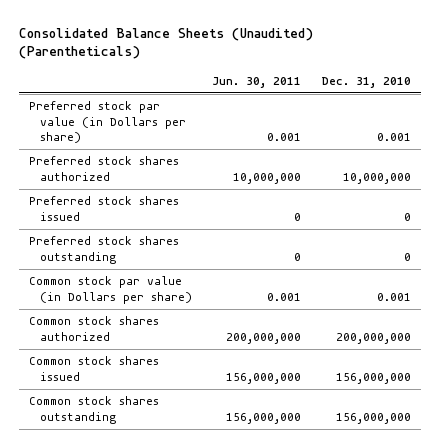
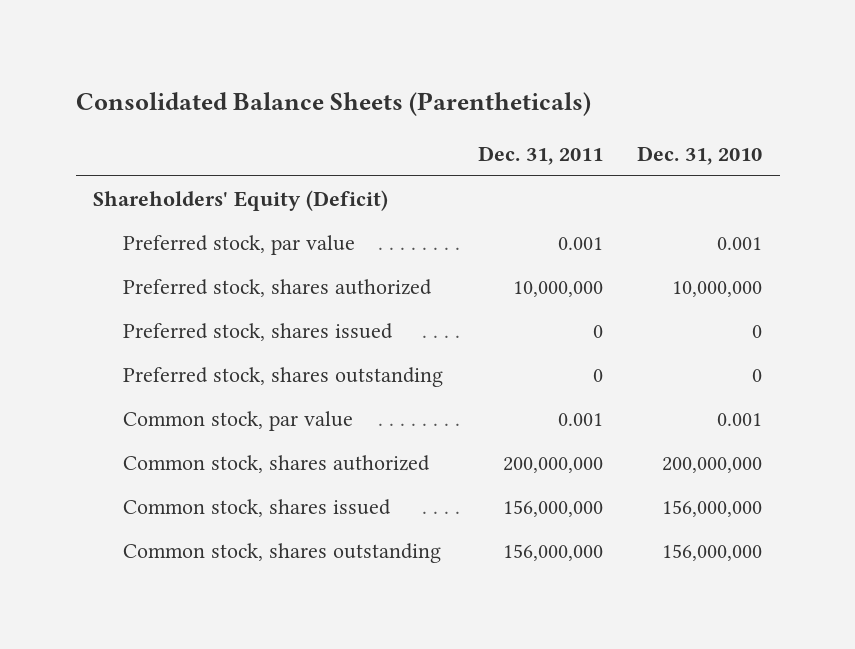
[19,27,314,60] Consolidated Balance Sheets (Unaudited) (Parentheticals) -> [75,91,591,116] Consolidated Balance Sheets (Parentheticals)
[212,76,302,88] Jun. 30, 2011 -> none
none -> [477,145,603,165] Dec. 31, 2011
none -> [92,190,388,212] Shareholders' Equity (Deficit)
[29,101,187,144] Preferred stock par value (in Dollars per share) -> [122,235,355,256] Preferred stock, par value
[29,156,180,181] Preferred stock shares authorized -> [122,279,432,298] Preferred stock, shares authorized
[29,196,180,221] Preferred stock shares issued -> [122,323,393,342] Preferred stock, shares issued
[29,236,180,264] Preferred stock shares outstanding -> [122,367,443,388] Preferred stock, shares outstanding
[29,276,193,304] Common stock par value (in Dollars per share) -> [122,411,353,432] Common stock, par value
[29,316,160,341] Common stock shares authorized -> [122,455,430,474] Common stock, shares authorized
[29,356,160,381] Common stock shares issued -> [122,499,391,518] Common stock, shares issued
[29,396,160,424] Common stock shares outstanding -> [122,543,441,564] Common stock, shares outstanding

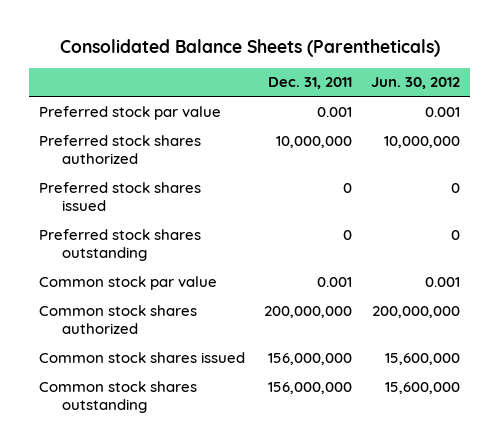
[637,145,763,165] Dec. 31, 2010 -> none
none -> [371,77,461,90] Jun. 30, 2012
[92,190,388,212] Shareholders' Equity (Deficit) -> none
[122,235,355,256] Preferred stock, par value -> [38,105,221,120] Preferred stock par value
[122,279,432,298] Preferred stock, shares authorized -> [38,134,201,164] Preferred stock shares authorized
[122,323,393,342] Preferred stock, shares issued -> [38,181,201,211] Preferred stock shares issued
[122,367,443,388] Preferred stock, shares outstanding -> [38,228,201,261] Preferred stock shares outstanding
[122,411,353,432] Common stock, par value -> [38,275,217,290] Common stock par value
[122,455,430,474] Common stock, shares authorized -> [38,304,197,334] Common stock shares authorized
[122,499,391,518] Common stock, shares issued -> [38,351,245,363] Common stock shares issued
[122,543,441,564] Common stock, shares outstanding -> [38,380,197,413] Common stock shares outstanding

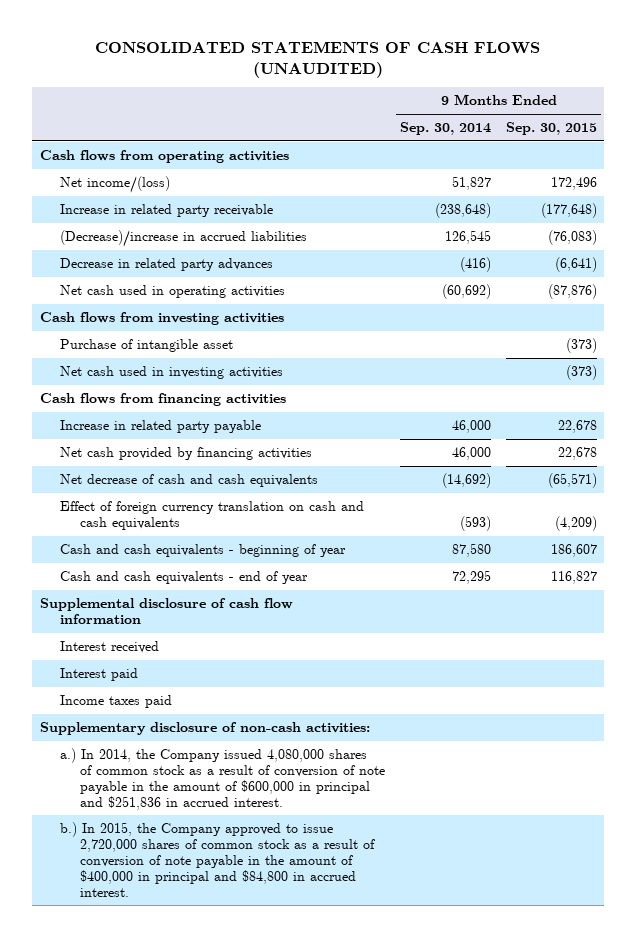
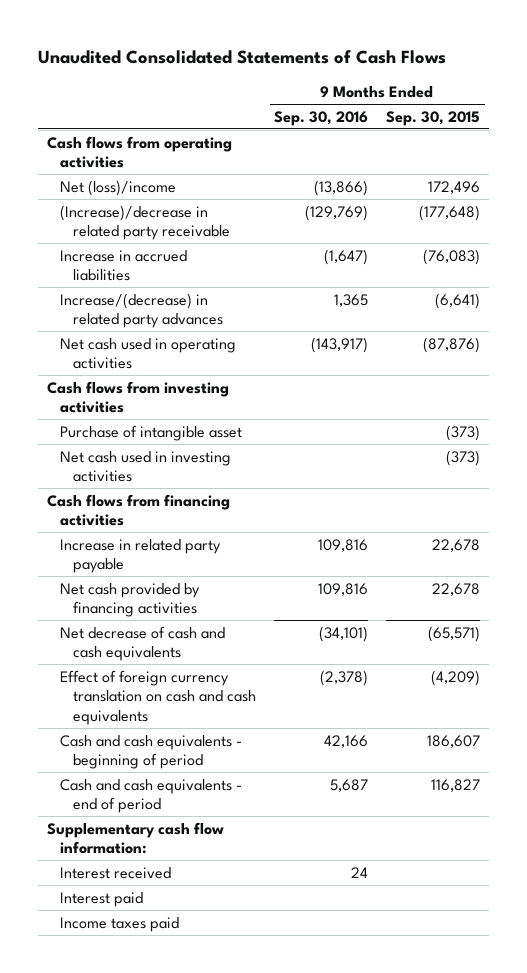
[95,41,541,79] CONSOLIDATED STATEMENTS OF CASH FLOWS (UNAUDITED) -> [38,50,447,65] Unaudited Consolidated Statements of Cash Flows
[400,121,492,135] Sep. 30, 2014 -> none
none -> [274,110,369,126] Sep. 30, 2016
[60,175,171,193] Net income/(loss) -> [60,179,177,196] Net (loss)/income
[60,203,274,217] Increase in related party receivable -> [60,204,231,241] (Increase)/decrease in related party receivable
[60,229,308,247] (Decrease)/increase in accrued liabilities -> [60,249,188,282] Increase in accrued liabilities
[60,257,274,271] Decrease in related party advances -> [60,292,224,329] Increase/(decrease) in related party advances
[60,543,347,557] Cash and cash equivalents - beginning of year -> [60,734,243,770] Cash and cash equivalents - beginning of period
[60,570,309,584] Cash and cash equivalents - end of year -> [60,778,243,814] Cash and cash equivalents - end of period
[39,597,293,624] Supplemental disclosure of cash flow information -> [47,821,225,855] Supplementary cash flow information:
[39,721,370,735] Supplementary disclosure of non-cash activities: -> none
[60,747,386,810] a.) In 2014, the Company issued 4,080,000 shares of common stock as a result of conversion of note payable in the amount of $600,000 in principal and $251,836 in accrued interest. -> none
[60,821,376,897] b.) In 2015, the Company approved to issue 2,720,000 shares of common stock as a result of conversion of note payable in the amount of $400,000 in principal and $84,800 in accrued interest. -> none

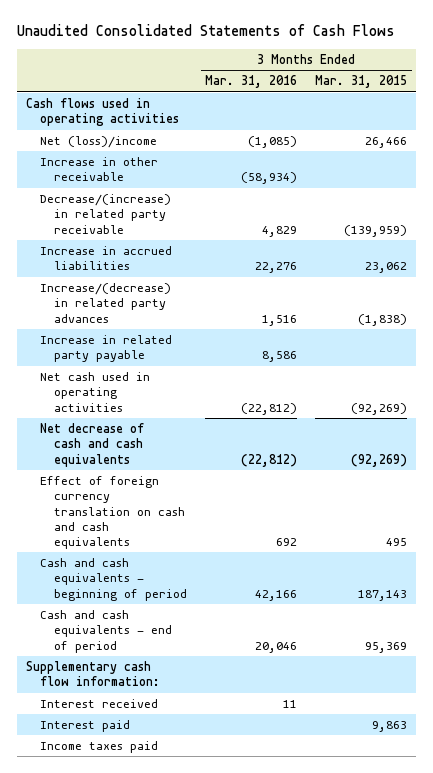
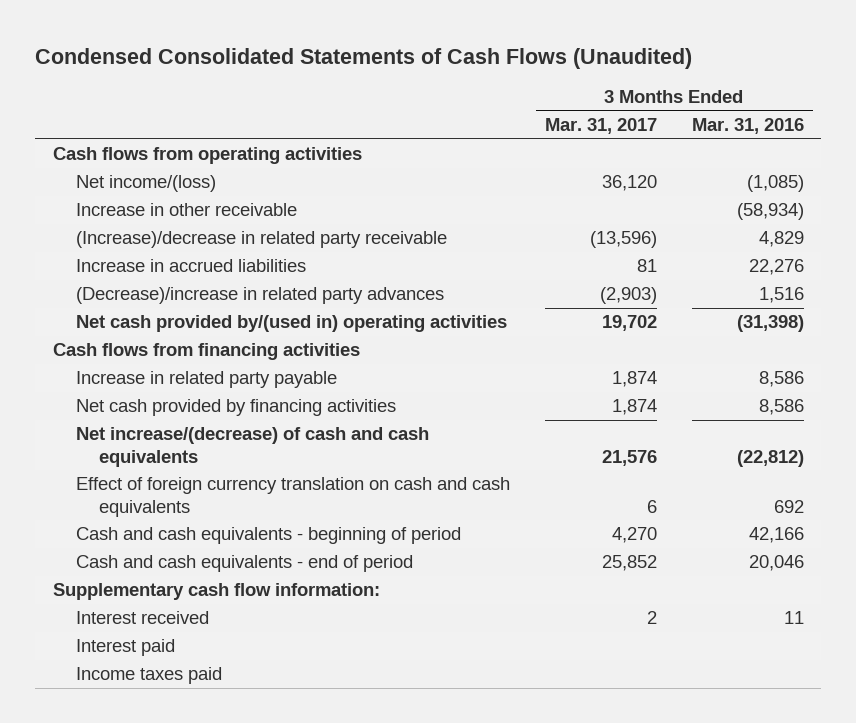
[16,24,395,37] Unaudited Consolidated Statements of Cash Flows -> [35,48,693,70] Condensed Consolidated Statements of Cash Flows (Unaudited)
[315,75,408,89] Mar. 31, 2015 -> none
none -> [544,118,657,135] Mar. 31, 2017
[25,97,180,127] Cash flows used in operating activities -> [52,147,362,165] Cash flows from operating activities
[40,135,158,148] Net (loss)/income -> [76,175,217,193] Net income/(loss)
[40,193,172,234] Decrease/(increase) in related party receivable -> [76,231,448,249] (Increase)/decrease in related party receivable
[40,282,172,323] Increase/(decrease) in related party advances -> [76,287,445,305] (Decrease)/increase in related party advances
none -> [76,315,508,333] Net cash provided by/(used in) operating activities
none -> [52,343,360,361] Cash flows from financing activities
[40,371,151,412] Net cash used in operating activities -> none
none -> [76,399,397,417] Net cash provided by financing activities
[40,422,145,467] Net decrease of cash and cash equivalents -> [76,427,430,467] Net increase/(decrease) of cash and cash equivalents

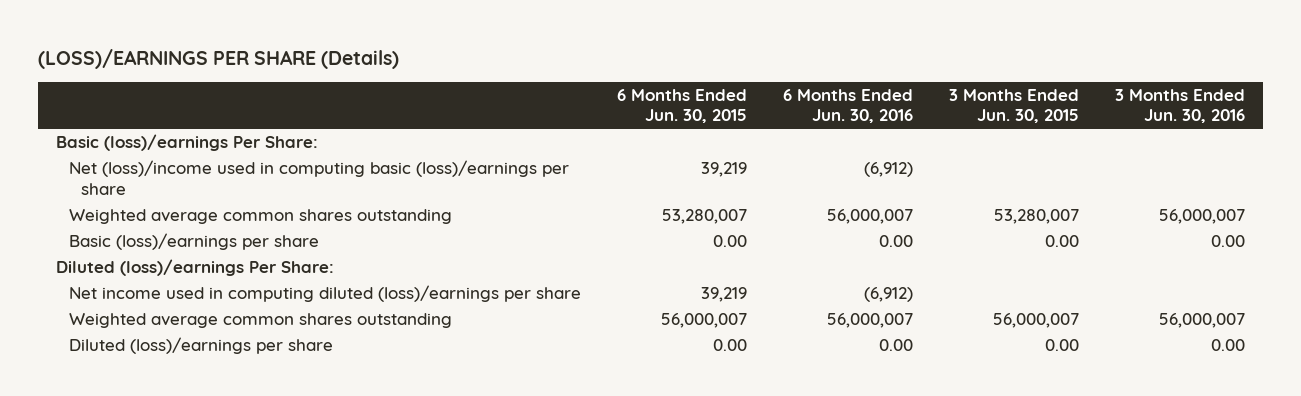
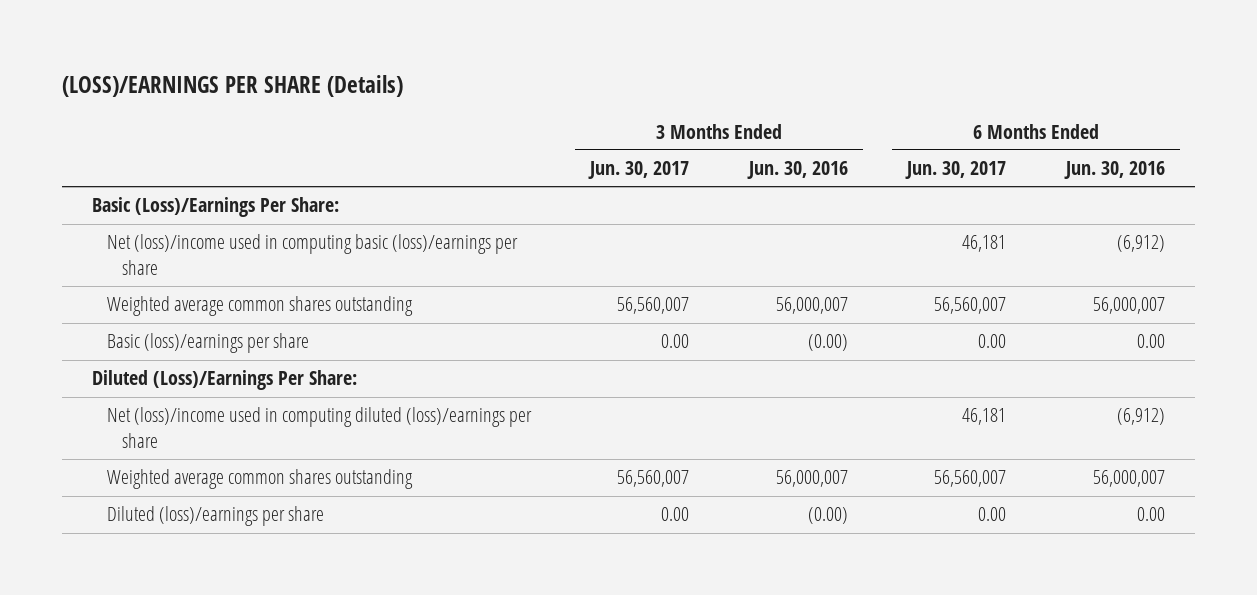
[616,88,747,124] 6 Months Ended Jun. 30, 2015 -> none
[948,88,1079,124] 3 Months Ended Jun. 30, 2015 -> none
none -> [588,161,690,180] Jun. 30, 2017
none -> [905,161,1007,180] Jun. 30, 2017
[56,134,319,152] Basic (loss)/earnings Per Share: -> [91,197,339,218] Basic (Loss)/Earnings Per Share:
[1210,235,1245,248] 0.00 -> [807,334,848,352] (0.00)
[56,259,335,277] Diluted (loss)/earnings Per Share: -> [91,370,357,391] Diluted (Loss)/Earnings Per Share:
[68,285,581,303] Net income used in computing diluted (loss)/earnings per share -> [106,407,532,449] Net (loss)/income used in computing diluted (loss)/earnings per share
[1210,339,1245,352] 0.00 -> [807,507,848,525] (0.00)

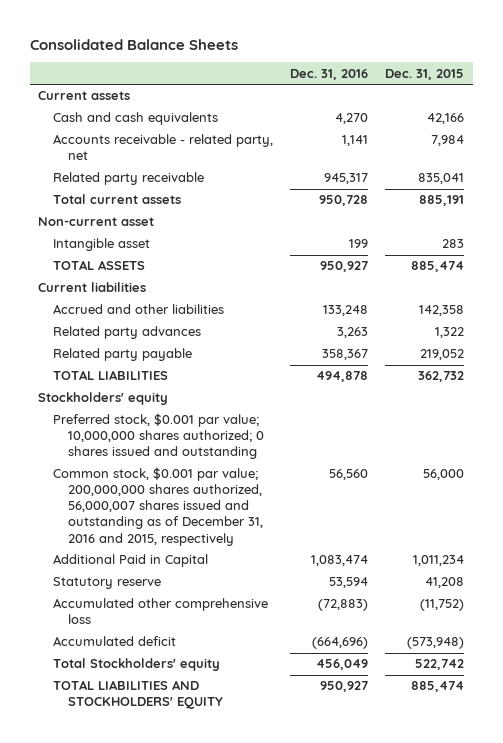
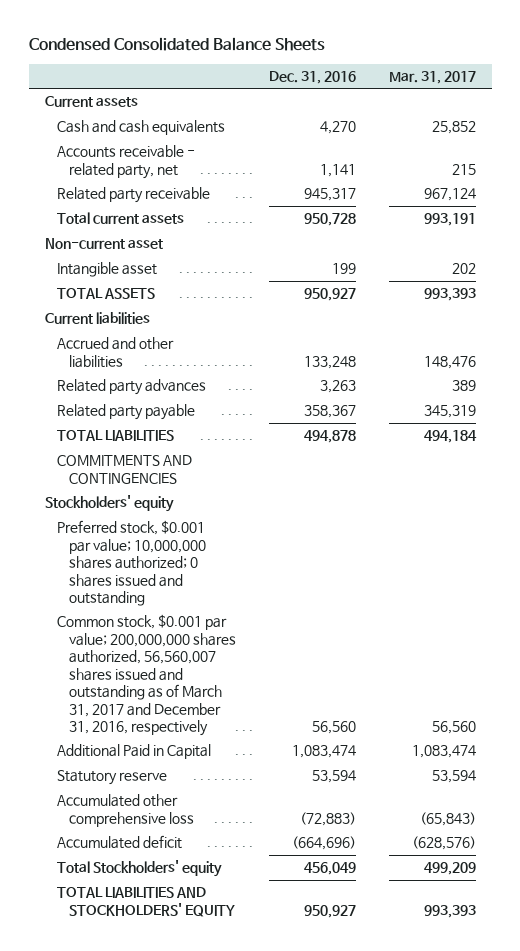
[29,38,238,50] Consolidated Balance Sheets -> [28,37,325,52] Condensed Consolidated Balance Sheets
[385,68,465,80] Dec. 31, 2015 -> none
none -> [388,71,476,85] Mar. 31, 2017
none -> [57,455,193,484] COMMITMENTS AND CONTINGENCIES
[53,467,264,546] Common stock, $0.001 par value; 200,000,000 shares authorized, 56,000,007 shares issued and outstanding as of December 31, 2016 and 2015, respectively -> [57,614,237,737] Common stock, $0.001 par value; 200,000,000 shares authorized, 56,560,007 shares issued and outstanding as of March 31, 2017 and December 31, 2016, respectively

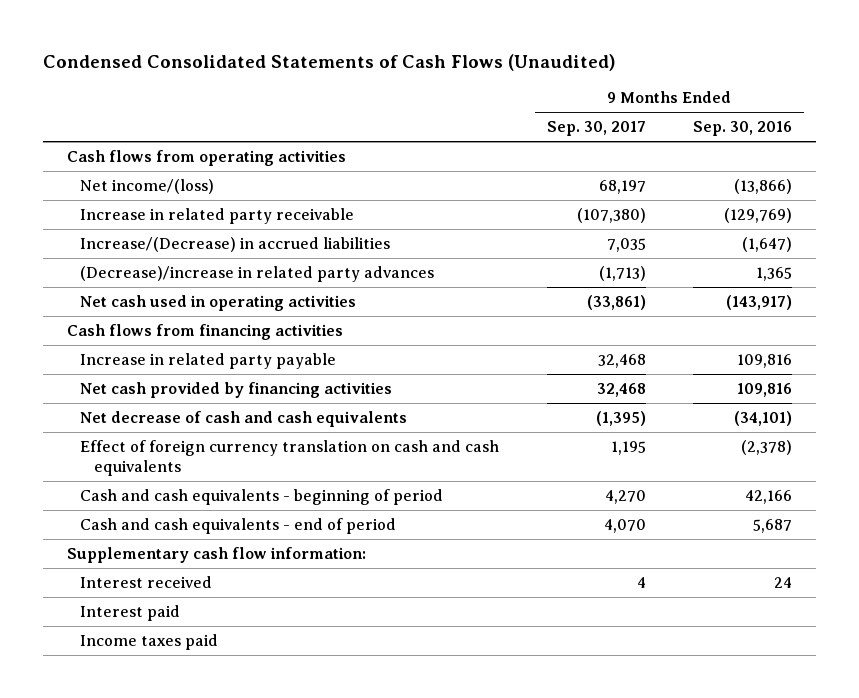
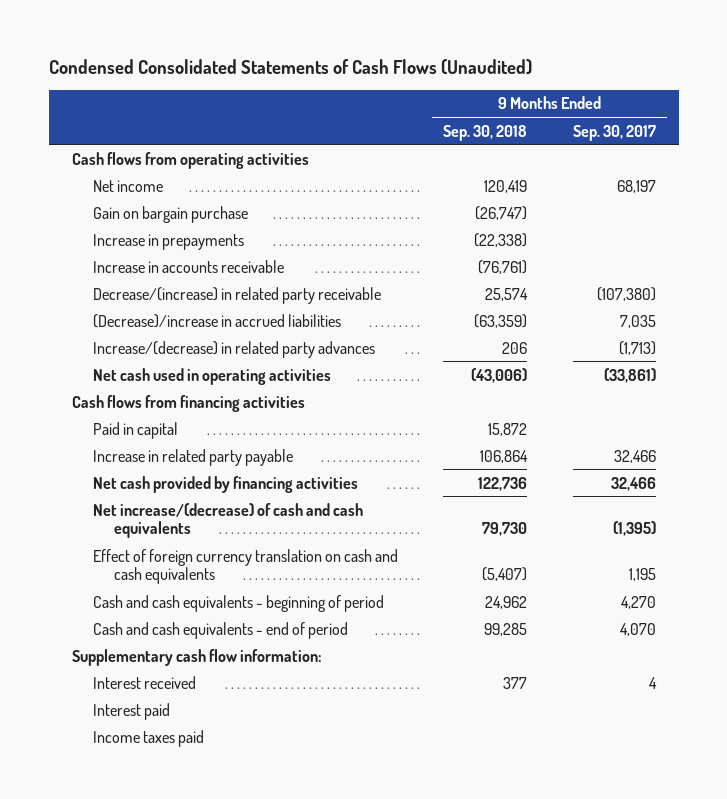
[692,121,792,137] Sep. 30, 2016 -> none
none -> [443,124,528,141] Sep. 30, 2018
[80,178,215,194] Net income/(loss) -> [92,179,163,192] Net income
none -> [92,205,248,223] Gain on bargain purchase
none -> [92,233,244,250] Increase in prepayments
none -> [92,259,284,273] Increase in accounts receivable
[80,207,355,224] Increase in related party receivable -> [92,286,381,304] Decrease/(increase) in related party receivable
[80,236,391,252] Increase/(Decrease) in accrued liabilities -> [92,313,341,328] (Decrease)/increase in accrued liabilities
[80,265,435,282] (Decrease)/increase in related party advances -> [92,340,375,358] Increase/(decrease) in related party advances
none -> [92,421,178,439] Paid in capital
[597,353,646,368] 32,468 -> [613,449,656,463] 32,466
[596,382,646,397] 32,468 -> [610,476,656,491] 32,466
[80,410,408,427] Net decrease of cash and cash equivalents -> [92,502,363,539] Net increase/(decrease) of cash and cash equivalents

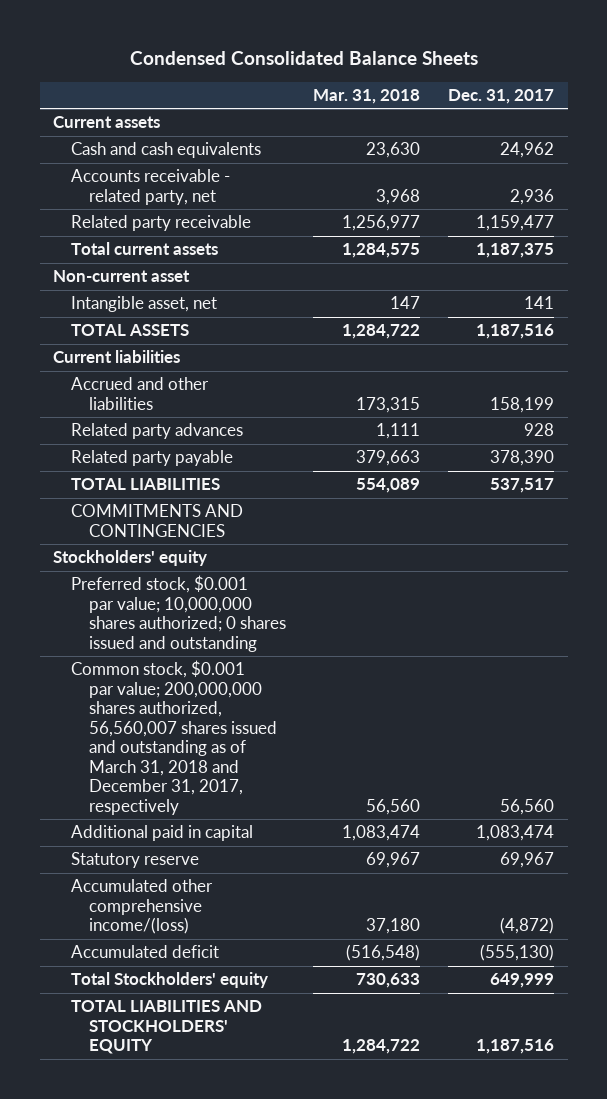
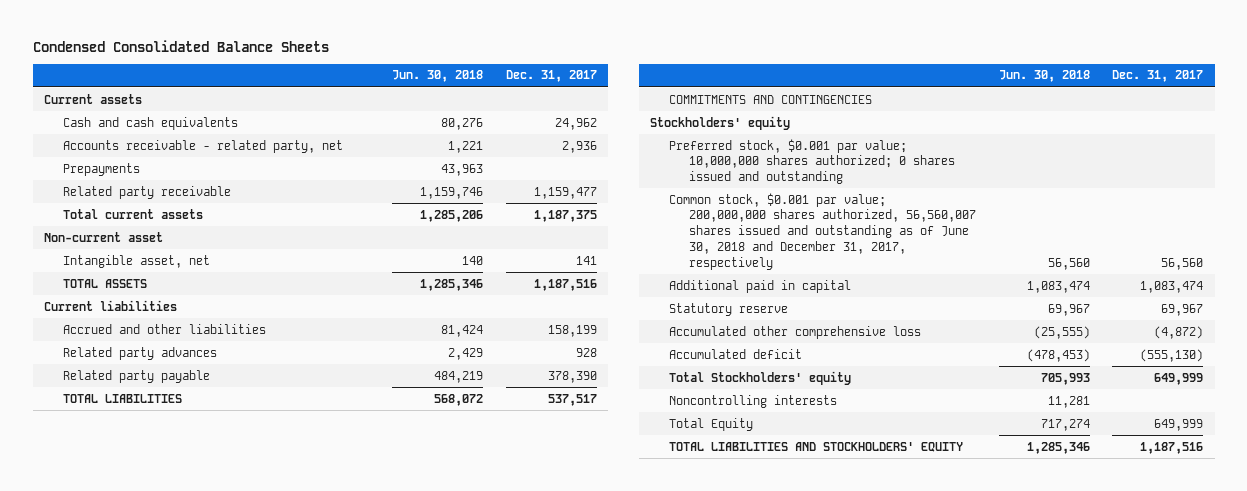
[313,88,421,104] Mar. 31, 2018 -> none
none -> [392,70,484,83] Jun. 30, 2018
none -> [63,162,141,176] Prepayments
[71,660,277,815] Common stock, $0.001 par value; 200,000,000 shares authorized, 56,560,007 shares issued and outstanding as of March 31, 2018 and December 31, 2017, respectively -> [669,192,976,270] Common stock, $0.001 par value; 200,000,000 shares authorized, 56,560,007 shares issued and outstanding as of June 30, 2018 and December 31, 2017, respectively
[71,879,214,935] Accumulated other comprehensive income/(loss) -> [669,325,922,339] Accumulated other comprehensive loss
none -> [669,394,838,408] Noncontrolling interests
none -> [669,417,754,431] Total Equity

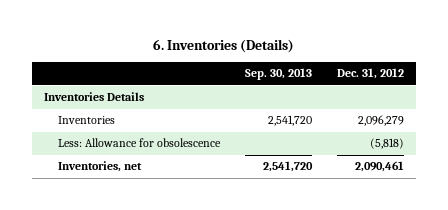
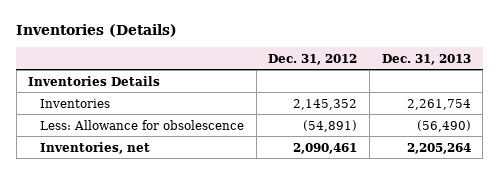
[152,39,294,54] 6. Inventories (Details) -> [16,23,178,37] Inventories (Details)
[244,68,312,81] Sep. 30, 2013 -> none
none -> [381,53,471,65] Dec. 31, 2013
[357,115,404,127] 2,096,279 -> [293,98,358,110] 2,145,352
[369,138,404,150] (5,818) -> [303,119,358,132] (54,891)

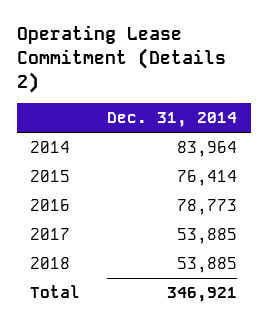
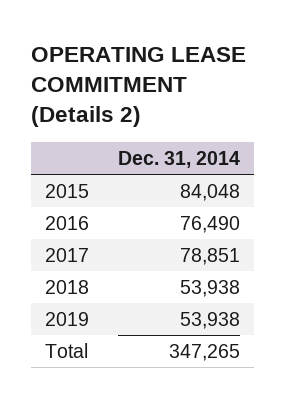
[16,25,226,93] Operating Lease Commitment (Details 2) -> [31,46,247,128] OPERATING LEASE COMMITMENT (Details 2)
[30,140,71,153] 2014 -> none
[177,169,238,186] 76,414 -> [179,183,240,201] 84,048
[177,198,238,215] 78,773 -> [179,215,240,233] 76,490
[177,227,238,244] 53,885 -> [179,247,240,265] 78,851
[177,256,238,273] 53,885 -> [179,279,240,297] 53,938
none -> [45,311,90,326] 2019
[167,286,238,302] 346,921 -> [168,343,240,361] 347,265

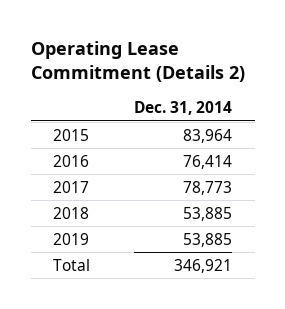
[31,46,247,128] OPERATING LEASE COMMITMENT (Details 2) -> [30,40,245,83] Operating Lease Commitment (Details 2)
[179,183,240,201] 84,048 -> [183,128,233,143] 83,964
[179,215,240,233] 76,490 -> [183,154,233,169] 76,414
[179,247,240,265] 78,851 -> [183,180,233,195] 78,773
[179,279,240,297] 53,938 -> [183,206,233,221] 53,885
[179,311,240,329] 53,938 -> [183,232,233,247] 53,885
[168,343,240,361] 347,265 -> [174,258,233,273] 346,921

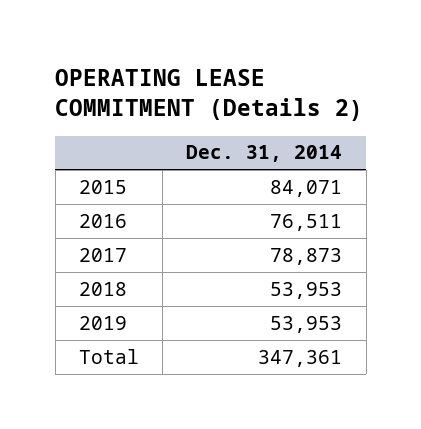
[30,40,245,83] Operating Lease Commitment (Details 2) -> [55,68,364,122] OPERATING LEASE COMMITMENT (Details 2)
[183,128,233,143] 83,964 -> [270,179,343,197] 84,071
[183,154,233,169] 76,414 -> [270,213,343,231] 76,511
[183,180,233,195] 78,773 -> [270,247,343,265] 78,873
[183,206,233,221] 53,885 -> [270,281,343,299] 53,953
[183,232,233,247] 53,885 -> [270,315,343,333] 53,953
[174,258,233,273] 346,921 -> [258,349,343,367] 347,361

